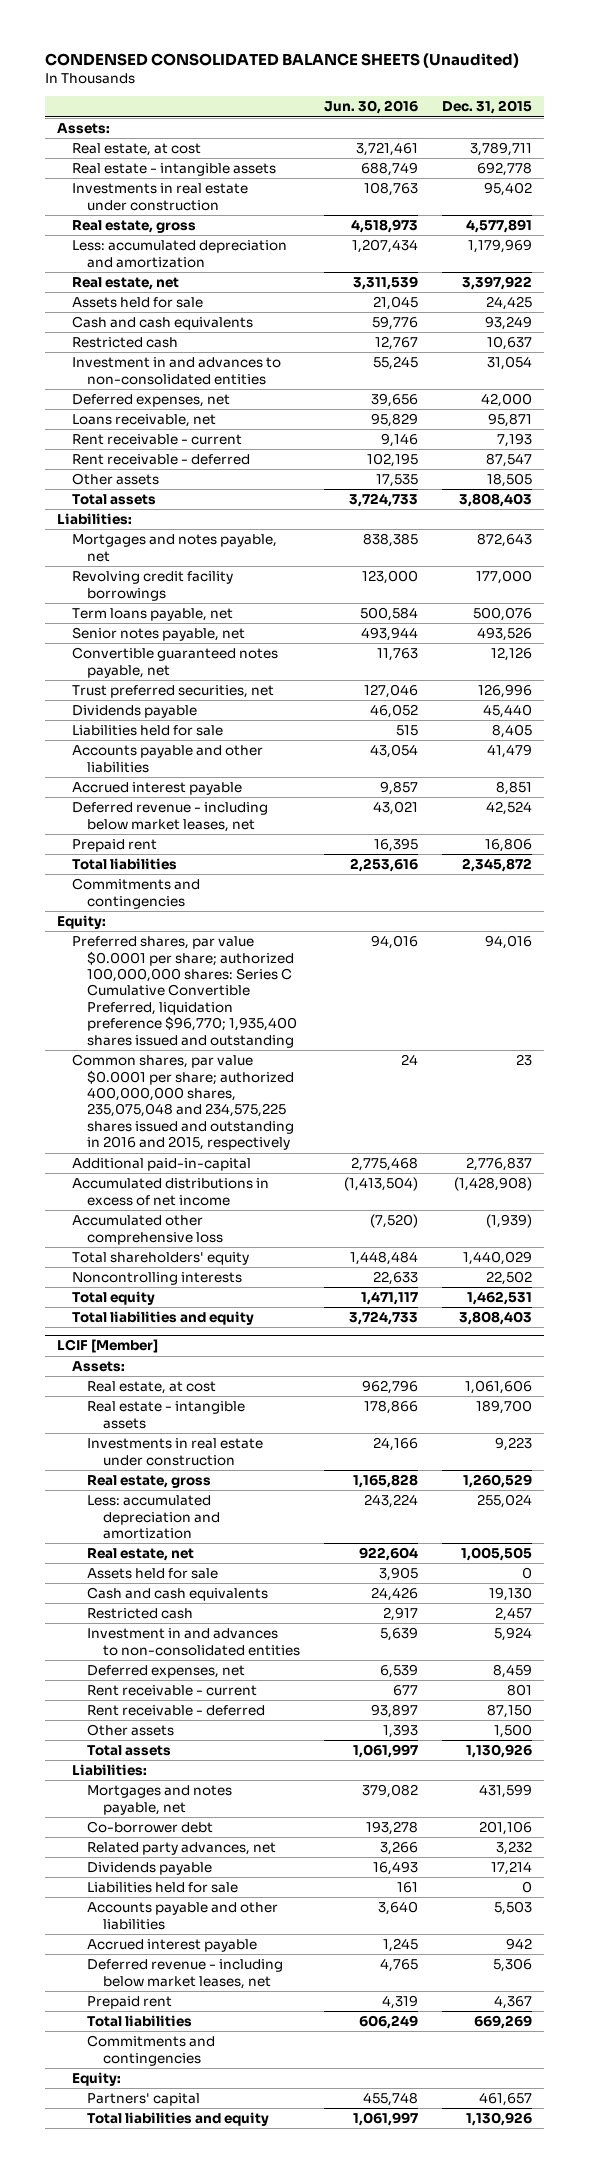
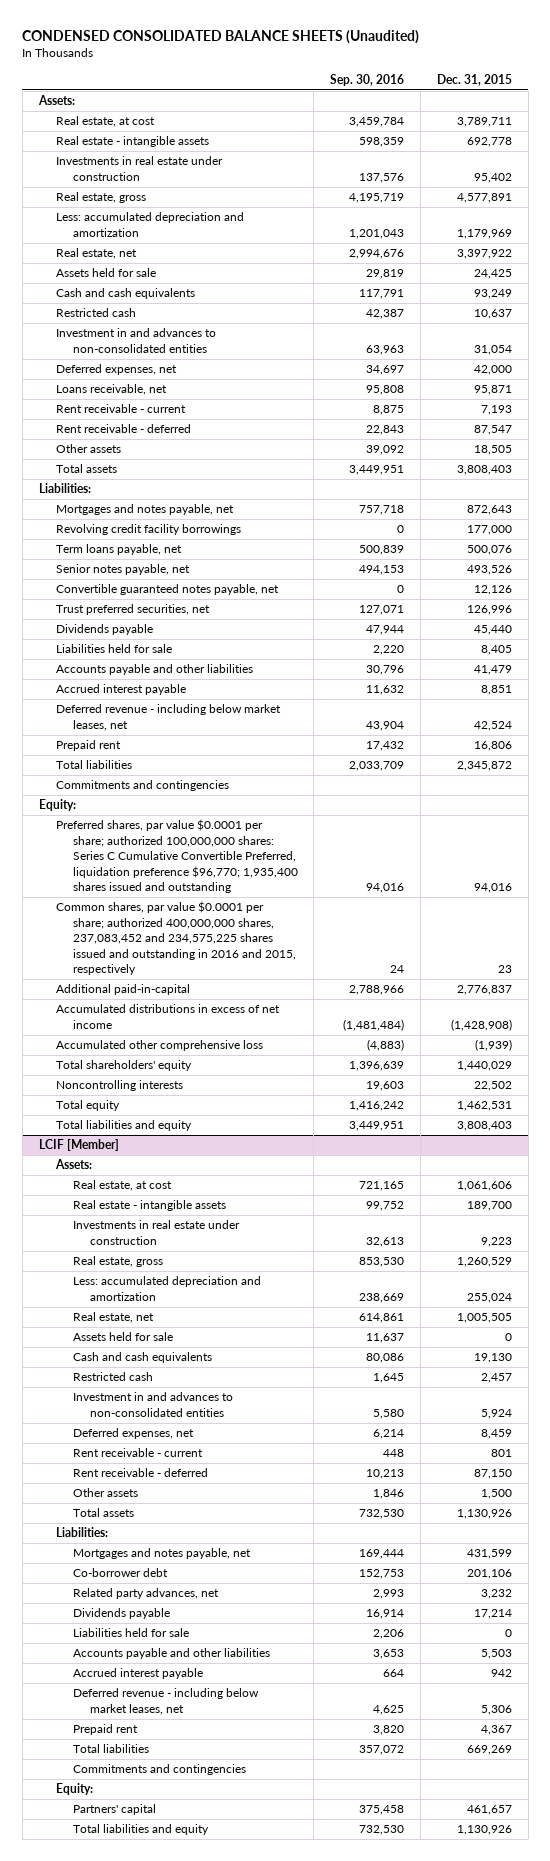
[323,100,418,115] Jun. 30, 2016 -> none
none -> [330,73,405,86] Sep. 30, 2016
[71,1054,295,1151] Common shares, par value $0.0001 per share; authorized 400,000,000 shares, 235,075,048 and 234,575,225 shares issued and outstanding in 2016 and 2015, respectively -> [55,901,296,976] Common shares, par value $0.0001 per share; authorized 400,000,000 shares, 237,083,452 and 234,575,225 shares issued and outstanding in 2016 and 2015, respectively

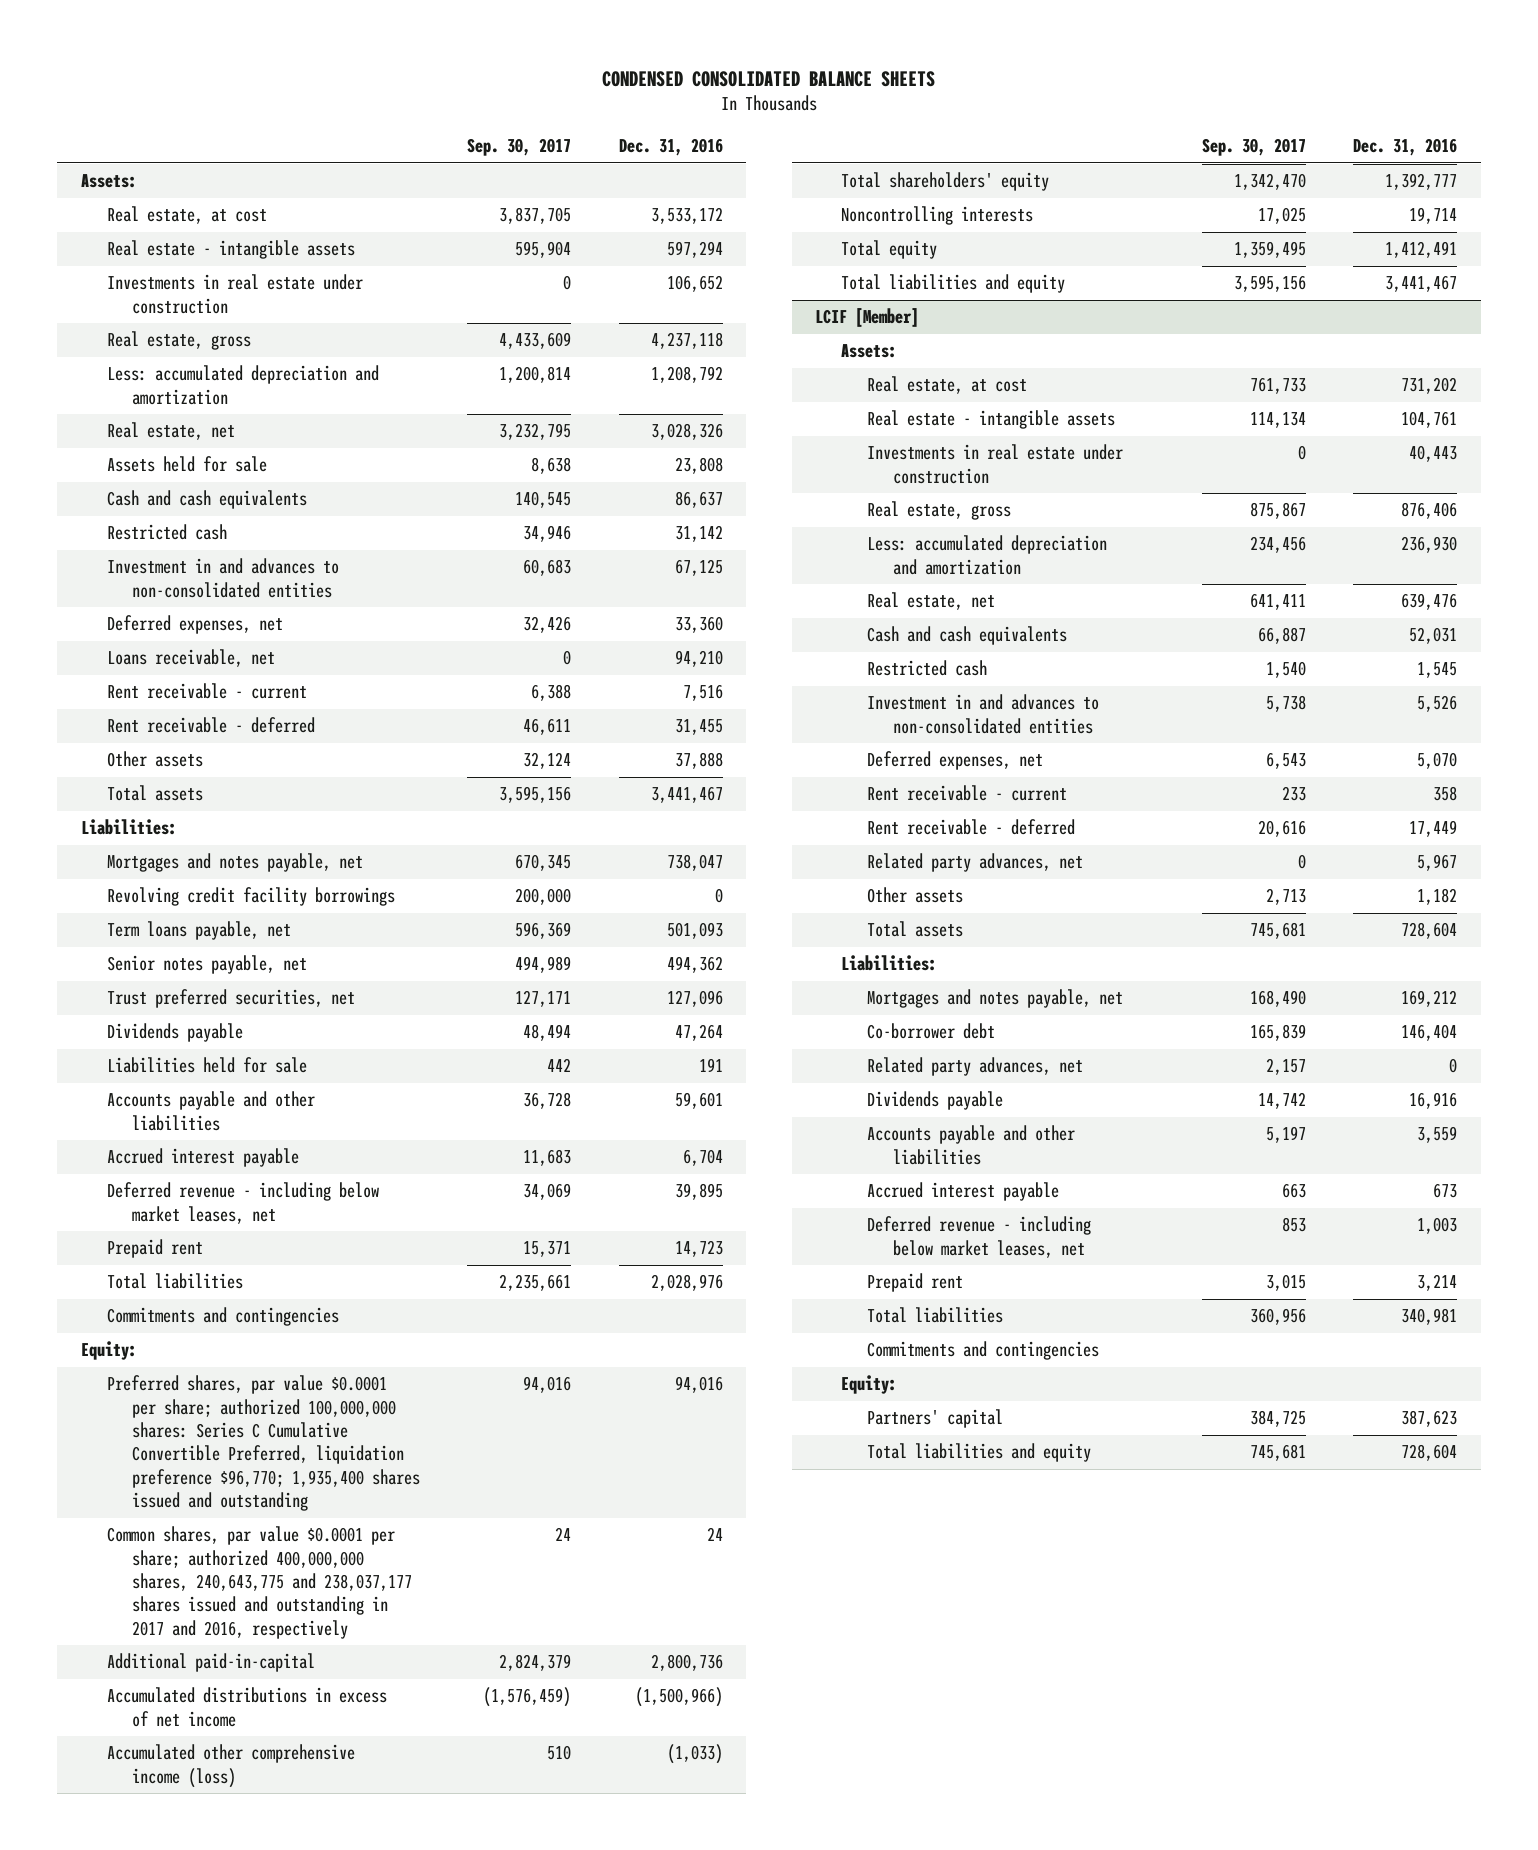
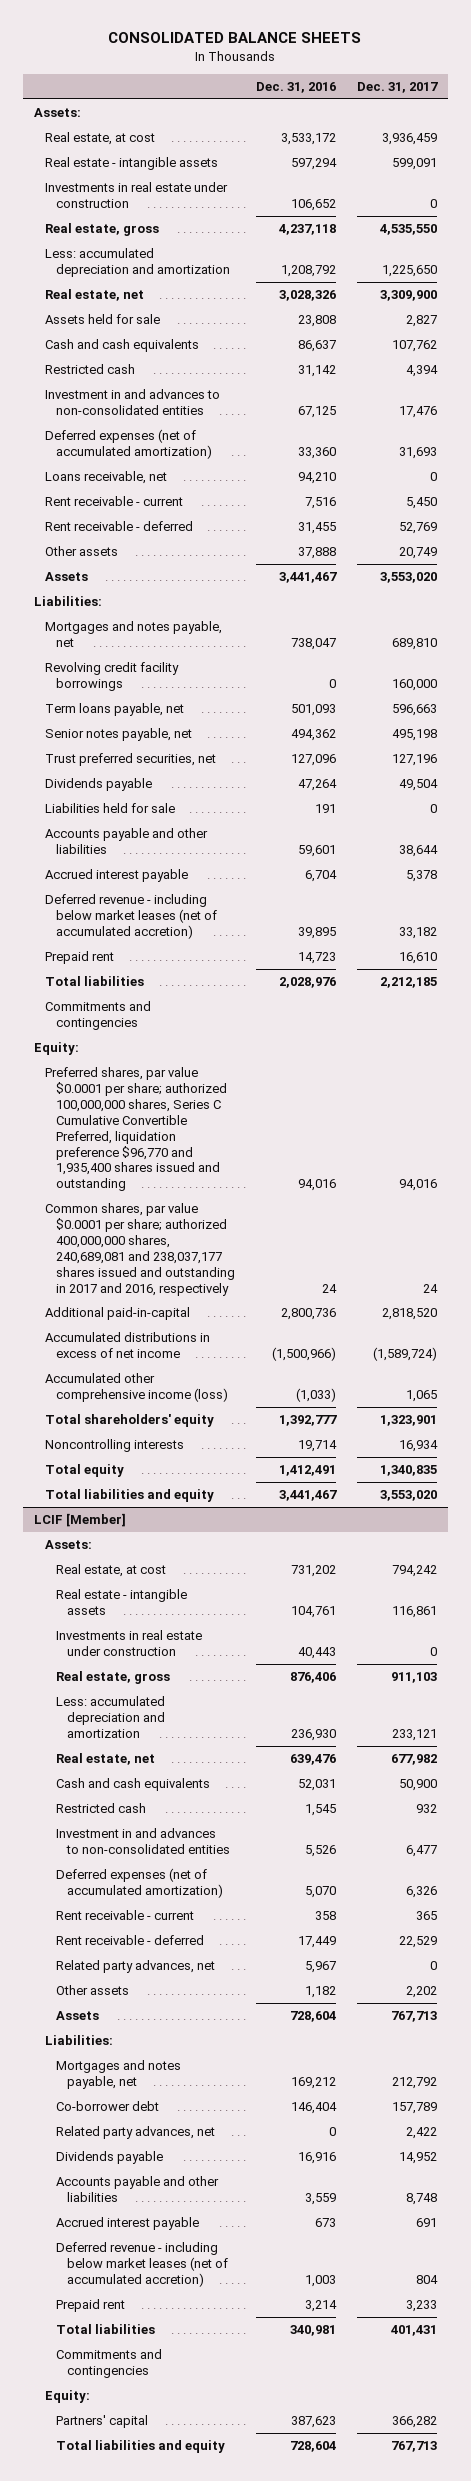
[601,70,935,87] CONDENSED CONSOLIDATED BALANCE SHEETS -> [108,32,362,44] CONSOLIDATED BALANCE SHEETS
[467,137,572,156] Sep. 30, 2017 -> none
none -> [357,81,439,93] Dec. 31, 2017
[106,615,283,635] Deferred expenses, net -> [44,429,212,459] Deferred expenses (net of accumulated amortization)
[106,785,203,802] Total assets -> [44,572,88,582] Assets
[106,1182,379,1224] Deferred revenue - including below market leases, net -> [44,894,217,939] Deferred revenue - including below market leases (net of accumulated accretion)
[106,1375,421,1512] Preferred shares, par value $0.0001 per share; authorized 100,000,000 shares: Series C Cumulative Convertible Preferred, liquidation preference $96,770; 1,935,400 shares issued and outstanding -> [44,1067,227,1192] Preferred shares, par value $0.0001 per share; authorized 100,000,000 shares, Series C Cumulative Convertible Preferred, liquidation preference $96,770 and 1,935,400 shares issued and outstanding
[106,1526,413,1639] Common shares, par value $0.0001 per share; authorized 400,000,000 shares, 240,643,775 and 238,037,177 shares issued and outstanding in 2017 and 2016, respectively -> [44,1203,235,1296] Common shares, par value $0.0001 per share; authorized 400,000,000 shares, 240,689,081 and 238,037,177 shares issued and outstanding in 2017 and 2016, respectively
[866,751,1043,771] Deferred expenses, net -> [55,1868,224,1898] Deferred expenses (net of accumulated amortization)
[866,921,963,938] Total assets -> [55,2011,99,2021] Assets
[866,1216,1091,1258] Deferred revenue - including below market leases, net -> [55,2242,229,2287] Deferred revenue - including below market leases (net of accumulated accretion)

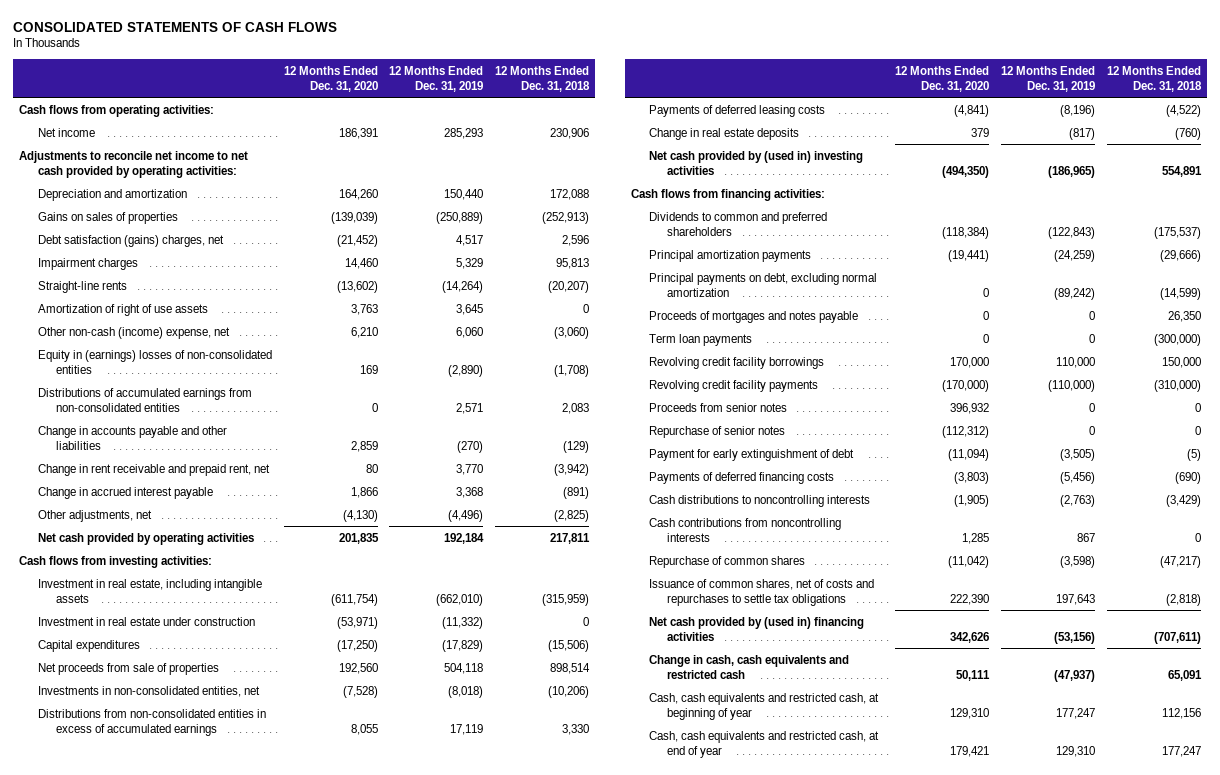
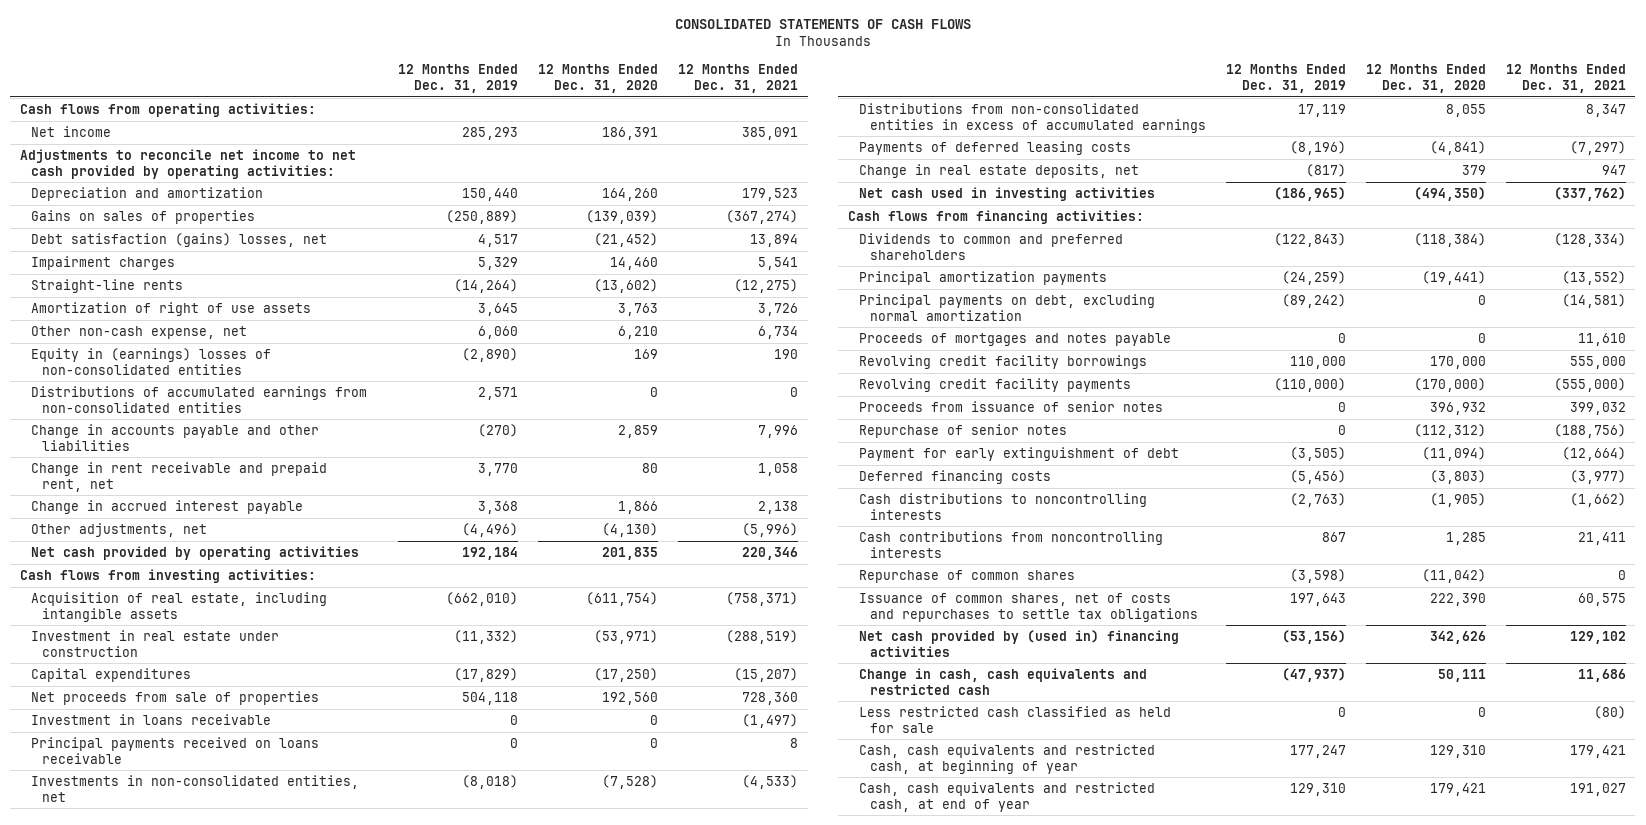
[495,65,591,92] 12 Months Ended Dec. 31, 2018 -> none
none -> [677,64,798,93] 12 Months Ended Dec. 31, 2021
[37,234,224,247] Debt satisfaction (gains) charges, net -> [31,232,328,247] Debt satisfaction (gains) losses, net
[37,326,230,339] Other non-cash (income) expense, net -> [31,325,248,339] Other non-cash expense, net
[37,578,262,603] Investment in real estate, including intangible assets -> [31,591,328,622] Acquisition of real estate, including intangible assets
none -> [31,713,272,725] Investment in loans receivable
none -> [31,736,320,764] Principal payments received on loans receivable
[648,127,799,140] Change in real estate deposits -> [859,163,1140,178] Change in real estate deposits, net
[648,150,863,175] Net cash provided by (used in) investing activities -> [859,186,1156,201] Net cash used in investing activities
[648,333,752,346] Term loan payments -> none
[648,402,787,412] Proceeds from senior notes -> [859,400,1164,412] Proceeds from issuance of senior notes
[648,471,834,484] Payments of deferred financing costs -> [859,469,1052,484] Deferred financing costs
none -> [859,705,1172,733] Less restricted cash classified as held for sale

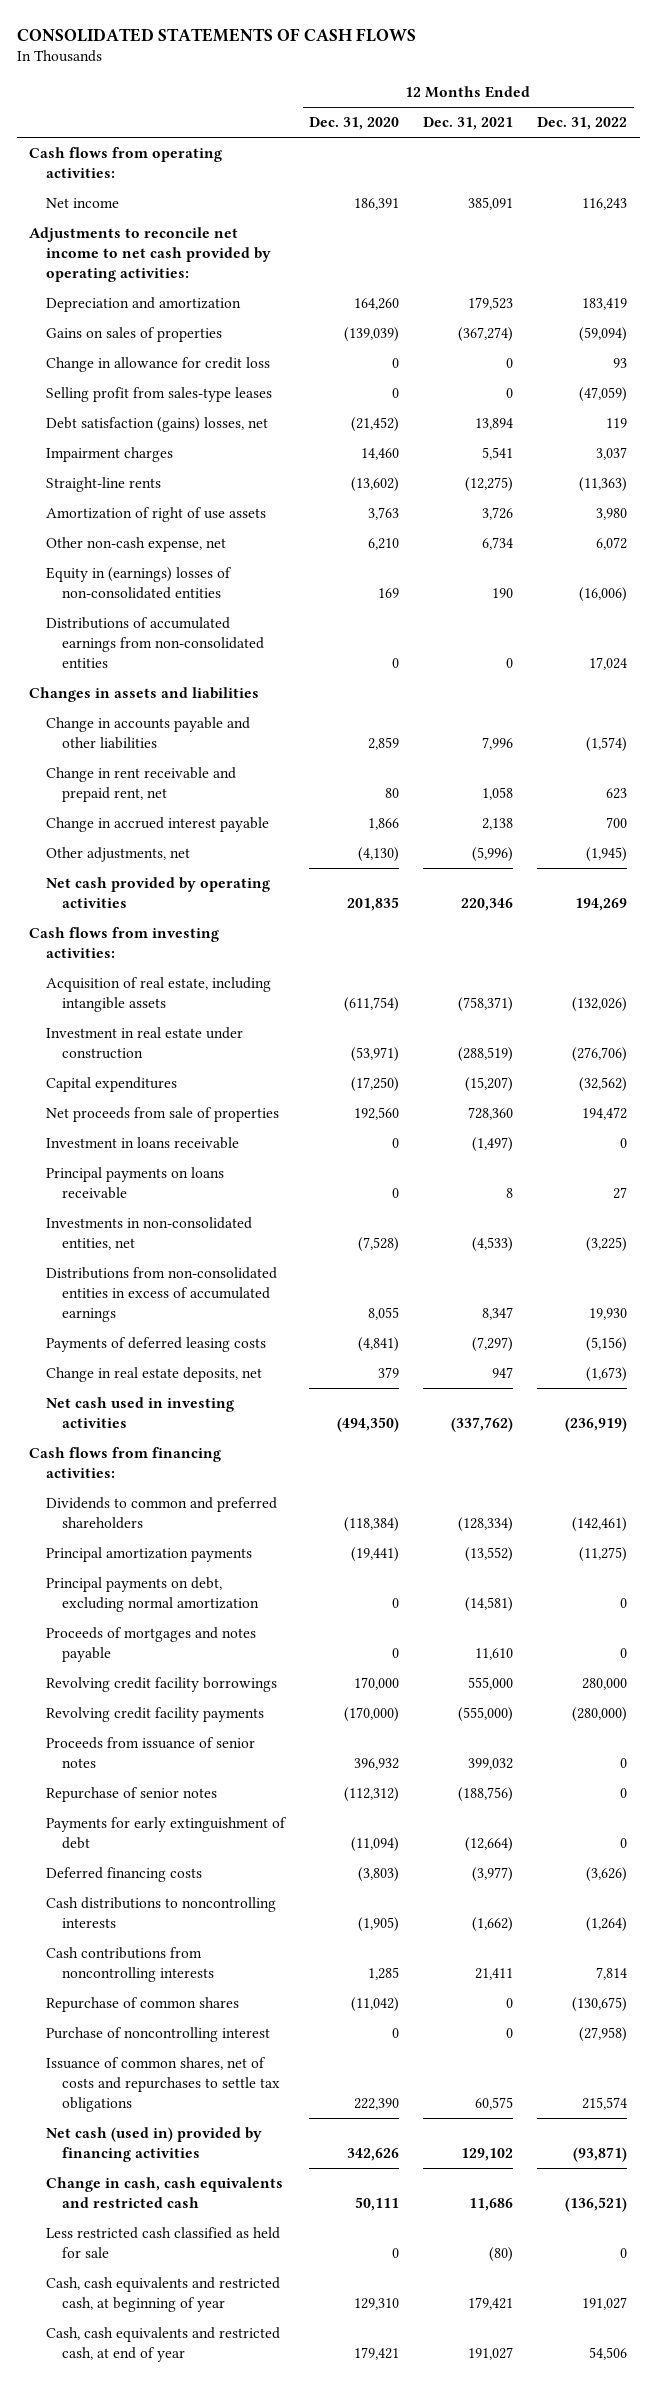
[398,64,519,93] 12 Months Ended Dec. 31, 2019 -> none
none -> [537,117,628,131] Dec. 31, 2022
none -> [45,357,270,373] Change in allowance for credit loss
none -> [45,387,272,403] Selling profit from sales-type leases
none -> [29,687,260,703] Changes in assets and liabilities
[31,736,320,764] Principal payments received on loans receivable -> [45,1167,224,1199] Principal payments on loans receivable
[859,446,1180,461] Payment for early extinguishment of debt -> [45,1817,287,1849] Payments for early extinguishment of debt
none -> [45,2027,270,2043] Purchase of noncontrolling interest
[859,629,1180,657] Net cash provided by (used in) financing activities -> [45,2127,262,2162] Net cash (used in) provided by financing activities

